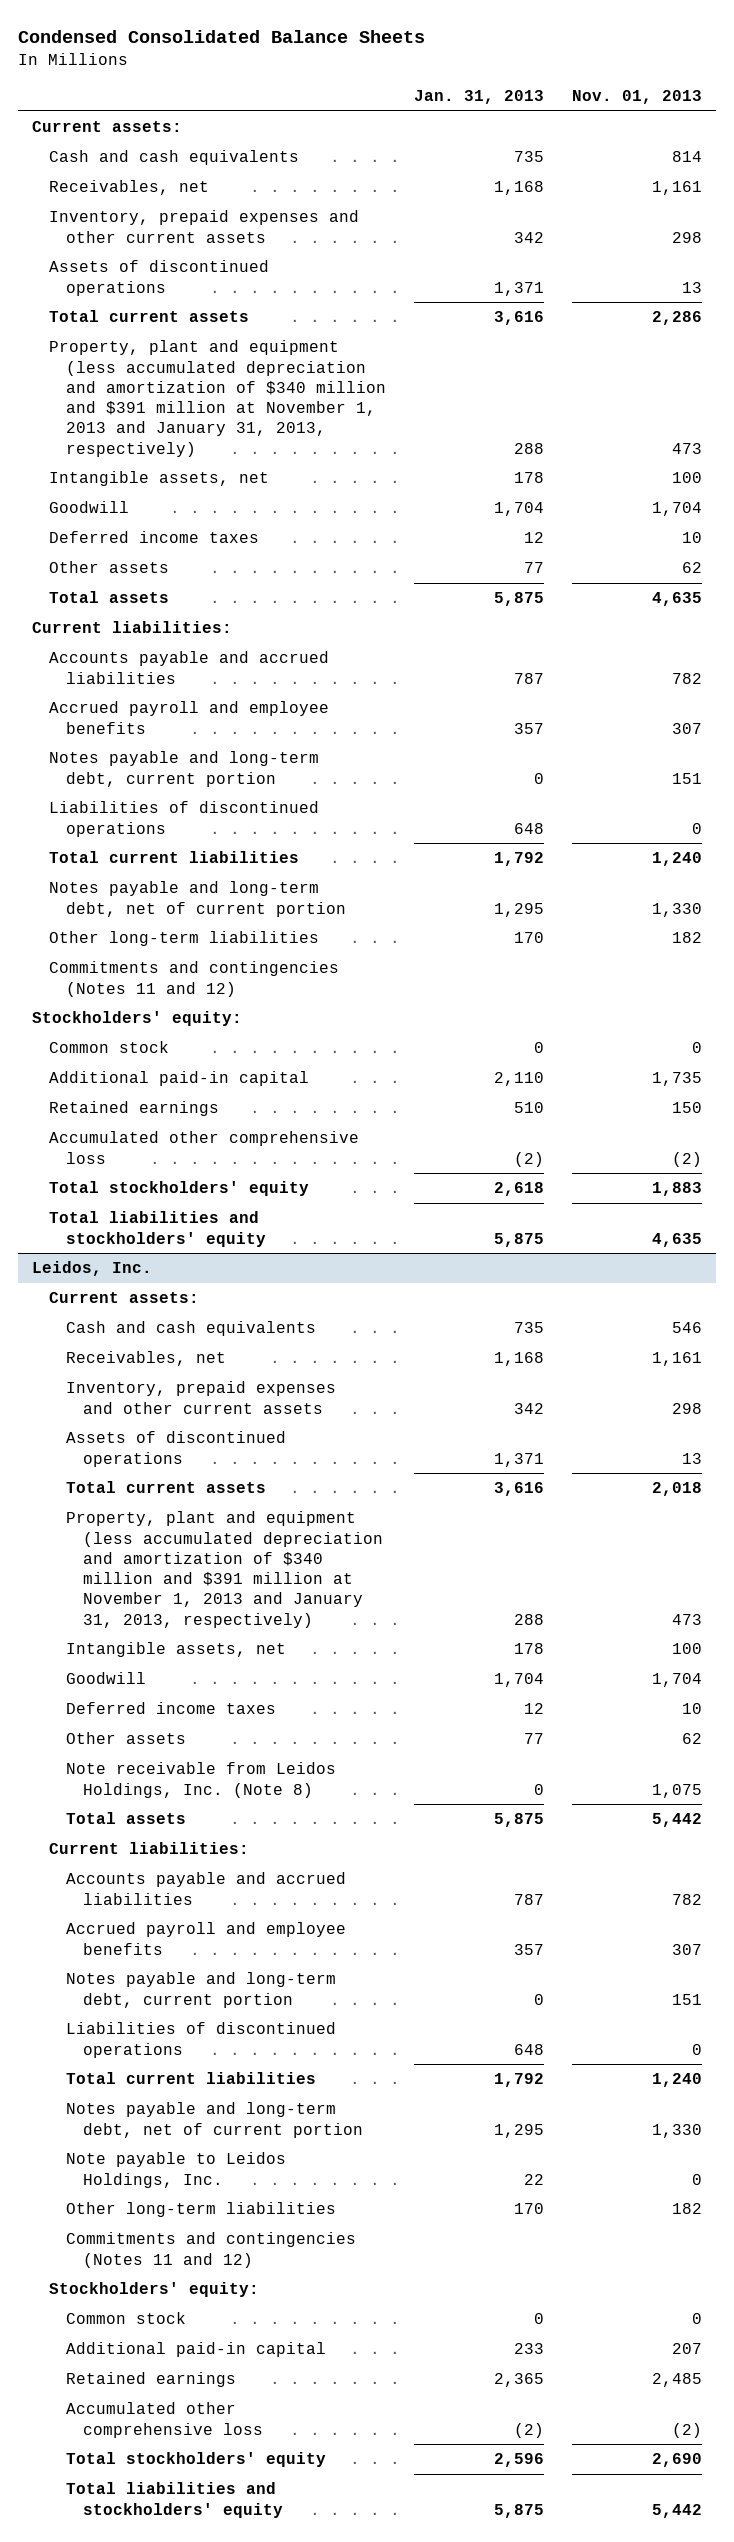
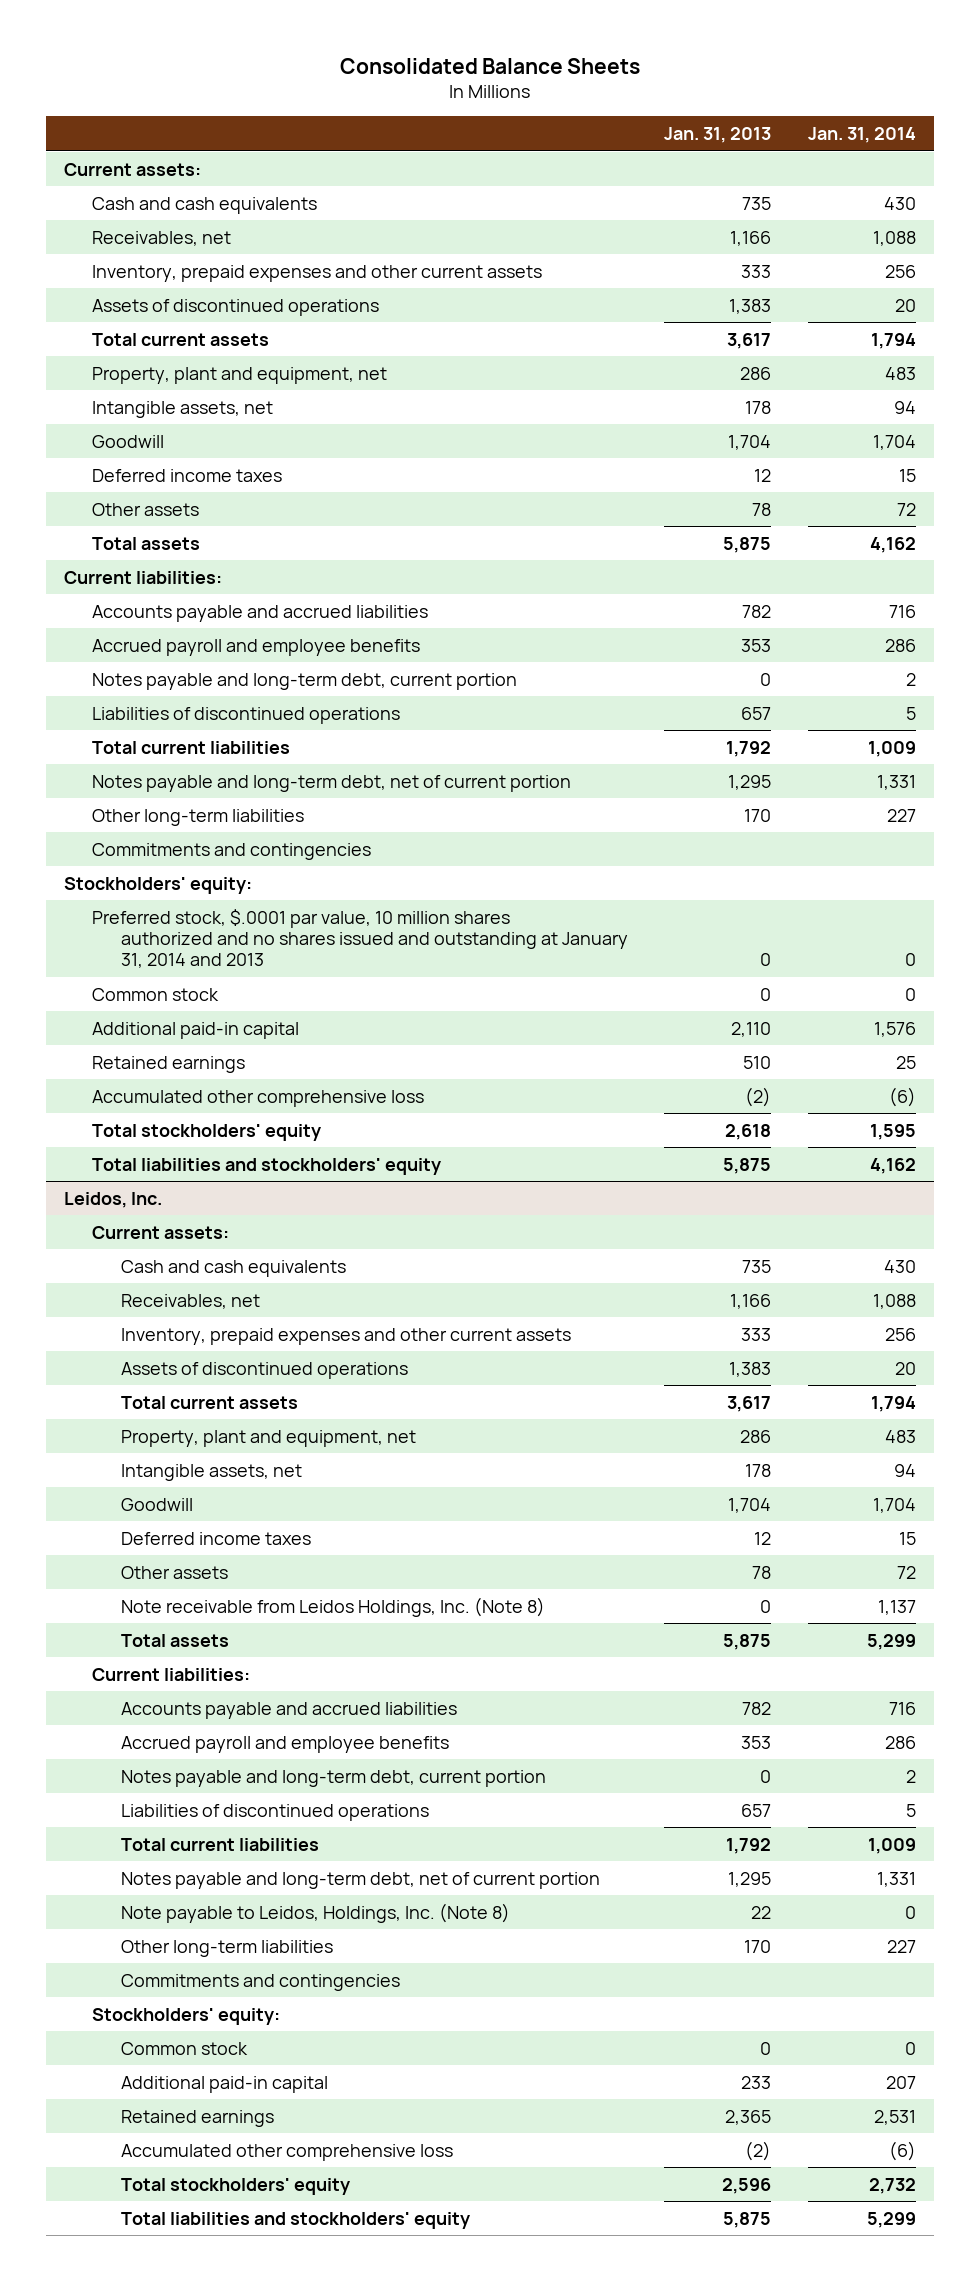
[18,30,426,44] Condensed Consolidated Balance Sheets -> [340,57,641,74] Consolidated Balance Sheets
[571,90,702,105] Nov. 01, 2013 -> none
none -> [808,127,917,144] Jan. 31, 2014
[493,181,544,196] 1,168 -> [730,230,772,246] 1,166
[513,231,544,243] 342 -> [741,264,772,278] 333
[493,281,544,296] 1,371 -> [729,298,772,314] 1,383
[493,311,544,326] 3,616 -> [727,332,772,349] 3,617
[49,340,386,457] Property, plant and equipment (less accumulated depreciation and amortization of $340 million and $391 million at November 1, 2013 and January 31, 2013, respectively) -> [92,366,388,384] Property, plant and equipment, net
[513,442,544,454] 288 -> [740,366,772,380] 286
[523,562,544,574] 77 -> [752,502,772,516] 78
[513,672,544,684] 787 -> [742,604,772,618] 782
[513,722,544,734] 357 -> [741,638,772,652] 353
[513,822,544,834] 648 -> [741,706,772,720] 657
[49,961,340,997] Commitments and contingencies (Notes 11 and 12) -> [92,842,372,860] Commitments and contingencies
none -> [92,908,628,968] Preferred stock, $.0001 par value, 10 million shares authorized and no shares issued and outstanding at January 31, 2014 and 2013
[493,1352,544,1367] 1,168 -> [730,1293,772,1309] 1,166
[513,1402,544,1414] 342 -> [741,1327,772,1341] 333
[493,1452,544,1467] 1,371 -> [729,1361,772,1377] 1,383
[493,1482,544,1497] 3,616 -> [727,1395,772,1412] 3,617
[65,1511,383,1628] Property, plant and equipment (less accumulated depreciation and amortization of $340 million and $391 million at November 1, 2013 and January 31, 2013, respectively) -> [120,1429,416,1447] Property, plant and equipment, net
[513,1613,544,1625] 288 -> [740,1429,772,1443] 286
[523,1733,544,1745] 77 -> [752,1565,772,1579] 78
[513,1893,544,1905] 787 -> [742,1701,772,1715] 782
[513,1943,544,1955] 357 -> [741,1735,772,1749] 353
[513,2043,544,2055] 648 -> [741,1803,772,1817] 657
[65,2152,286,2188] Note payable to Leidos Holdings, Inc. -> [120,1902,510,1923] Note payable to Leidos, Holdings, Inc. (Note 8)
[65,2232,356,2268] Commitments and contingencies (Notes 11 and 12) -> [120,1973,400,1991] Commitments and contingencies

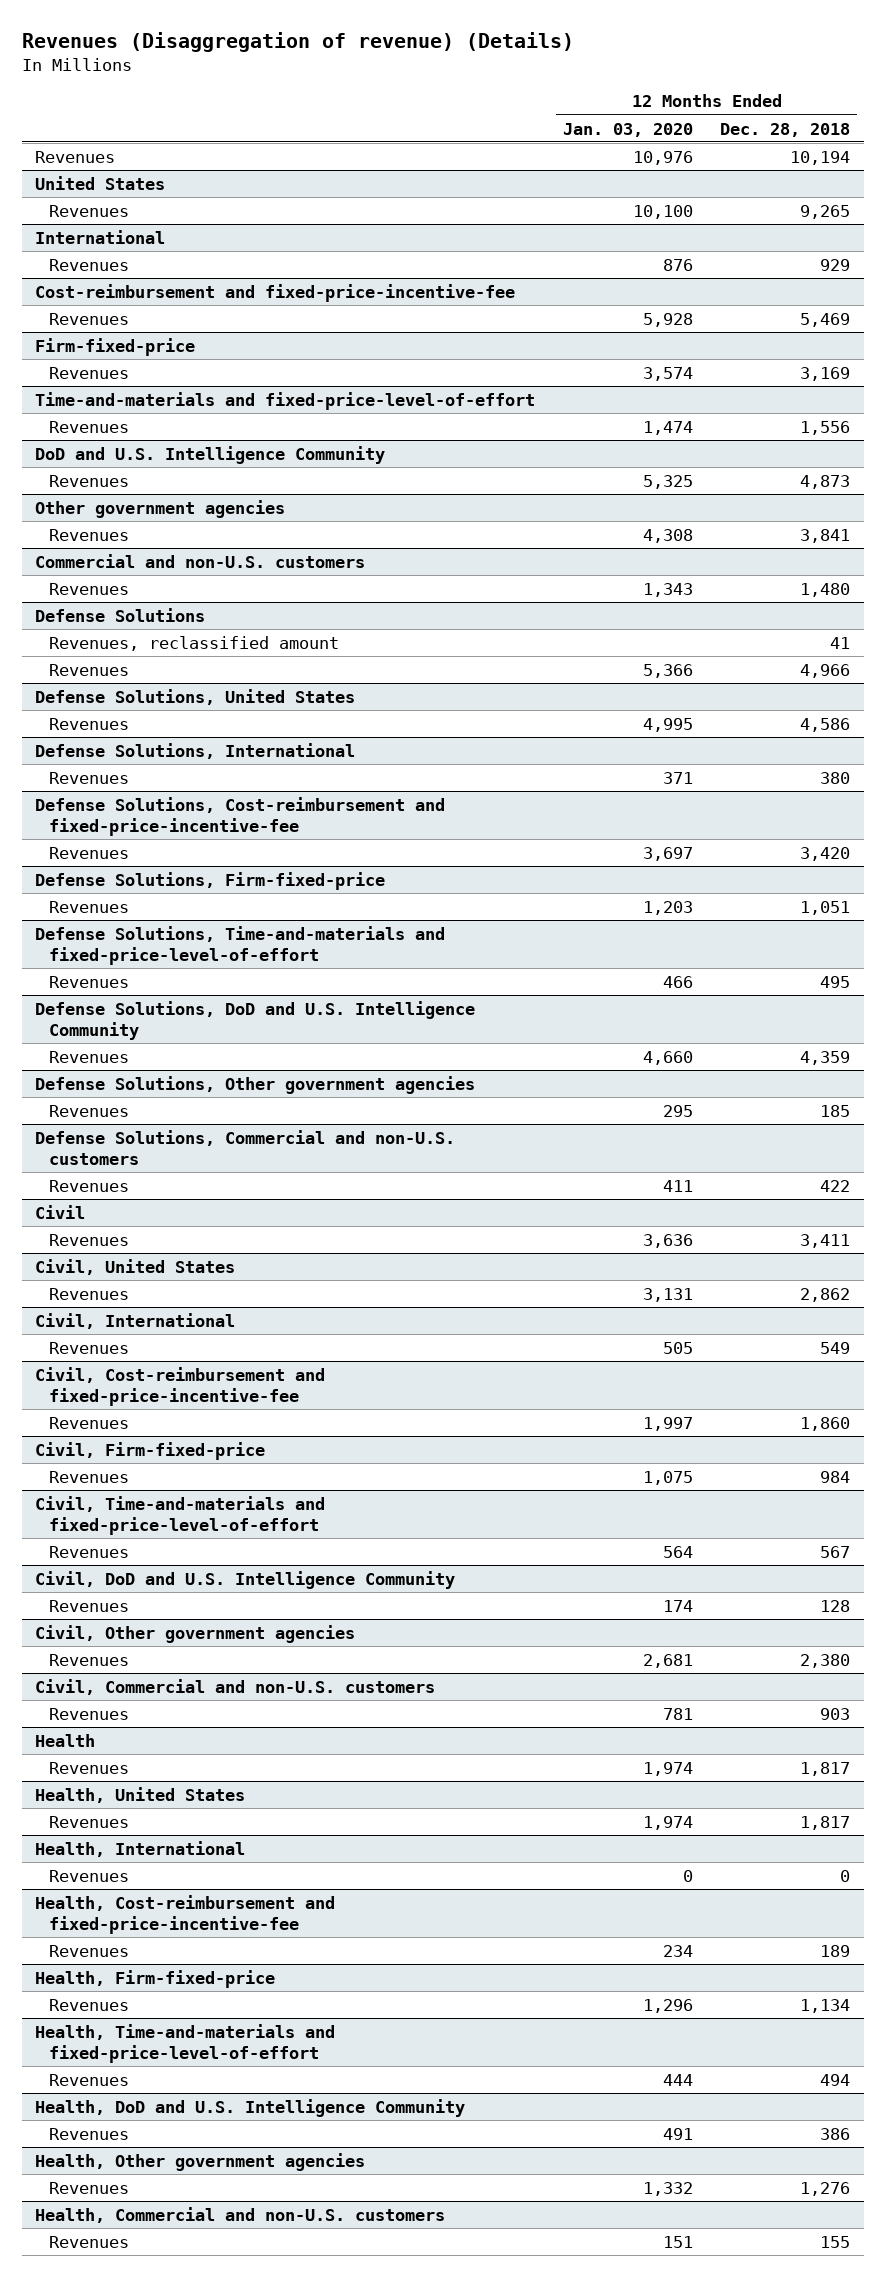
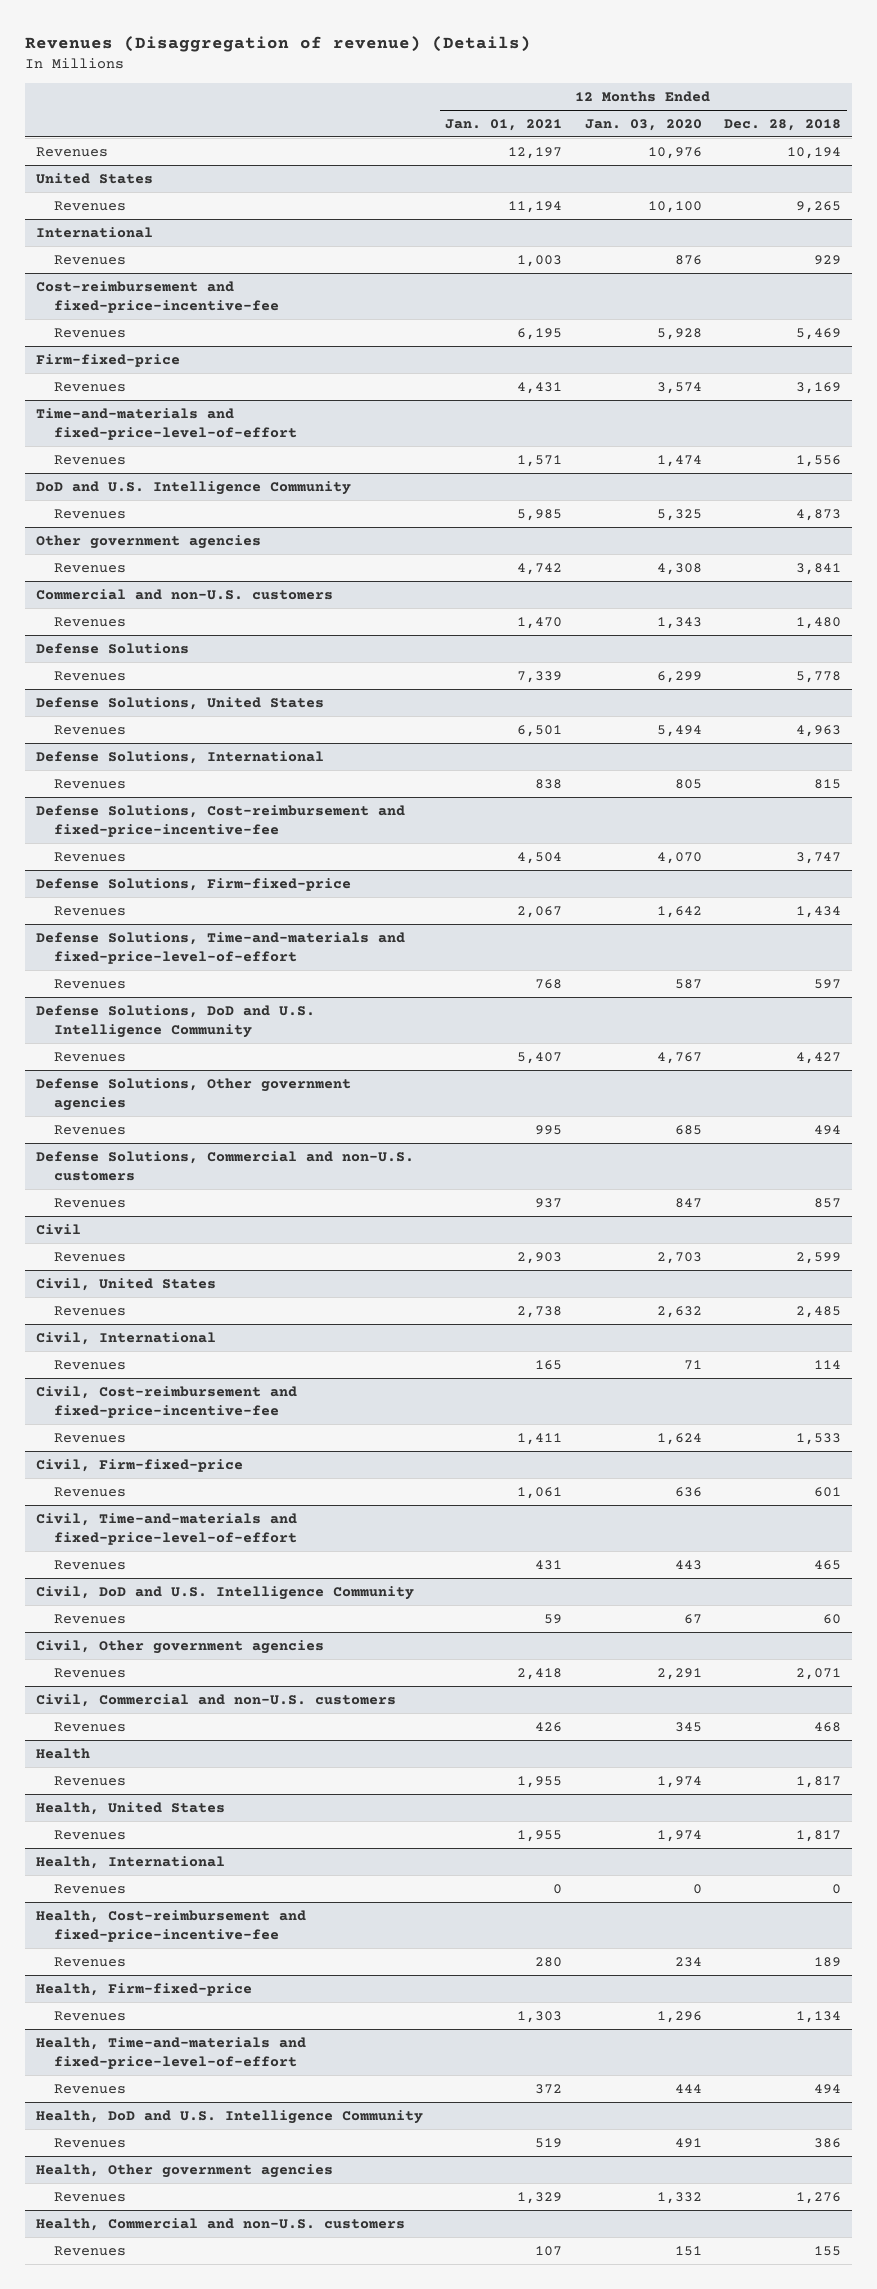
none -> [445,118,563,131] Jan. 01, 2021
[49,635,340,651] Revenues, reclassified amount -> none
[642,663,693,678] 5,366 -> [656,670,702,683] 6,299
[800,663,851,678] 4,966 -> [796,670,842,683] 5,778
[642,717,693,732] 4,995 -> [656,724,702,737] 5,494
[800,717,851,732] 4,586 -> [796,724,842,737] 4,963
[662,771,693,784] 371 -> [674,778,702,789] 805
[820,771,851,784] 380 -> [814,778,842,789] 815
[642,846,693,861] 3,697 -> [656,851,702,864] 4,070
[800,846,851,861] 3,420 -> [796,851,842,864] 3,747
[642,900,693,915] 1,203 -> [656,905,702,918] 1,642
[800,900,851,915] 1,051 -> [796,905,842,918] 1,434
[662,975,693,988] 466 -> [674,978,702,989] 587
[820,975,851,988] 495 -> [814,978,842,989] 597
[642,1050,693,1065] 4,660 -> [656,1051,702,1064] 4,767
[800,1050,851,1065] 4,359 -> [796,1051,842,1064] 4,427
[662,1104,693,1117] 295 -> [674,1124,702,1135] 685
[820,1104,851,1117] 185 -> [814,1124,842,1135] 494
[662,1179,693,1192] 411 -> [674,1197,702,1208] 847
[820,1179,851,1192] 422 -> [814,1197,842,1208] 857
[642,1233,693,1248] 3,636 -> [656,1251,702,1264] 2,703
[800,1233,851,1248] 3,411 -> [796,1251,842,1264] 2,599
[642,1287,693,1302] 3,131 -> [656,1305,702,1318] 2,632
[800,1287,851,1302] 2,862 -> [796,1305,842,1318] 2,485
[662,1341,693,1354] 505 -> [683,1359,702,1370] 71
[820,1341,851,1354] 549 -> [814,1359,842,1369] 114
[642,1416,693,1431] 1,997 -> [656,1432,702,1445] 1,624
[800,1416,851,1431] 1,860 -> [796,1432,842,1445] 1,533
[642,1470,693,1485] 1,075 -> [674,1486,702,1497] 636
[820,1470,851,1483] 984 -> [814,1486,842,1497] 601
[662,1545,693,1558] 564 -> [674,1559,702,1570] 443
[820,1545,851,1558] 567 -> [814,1559,842,1570] 465
[662,1599,693,1612] 174 -> [683,1613,702,1624] 67
[820,1599,851,1612] 128 -> [823,1613,842,1624] 60
[642,1653,693,1668] 2,681 -> [656,1667,702,1680] 2,291
[800,1653,851,1668] 2,380 -> [796,1667,842,1680] 2,071
[662,1707,693,1720] 781 -> [674,1721,702,1732] 345
[820,1707,851,1720] 903 -> [814,1721,842,1732] 468

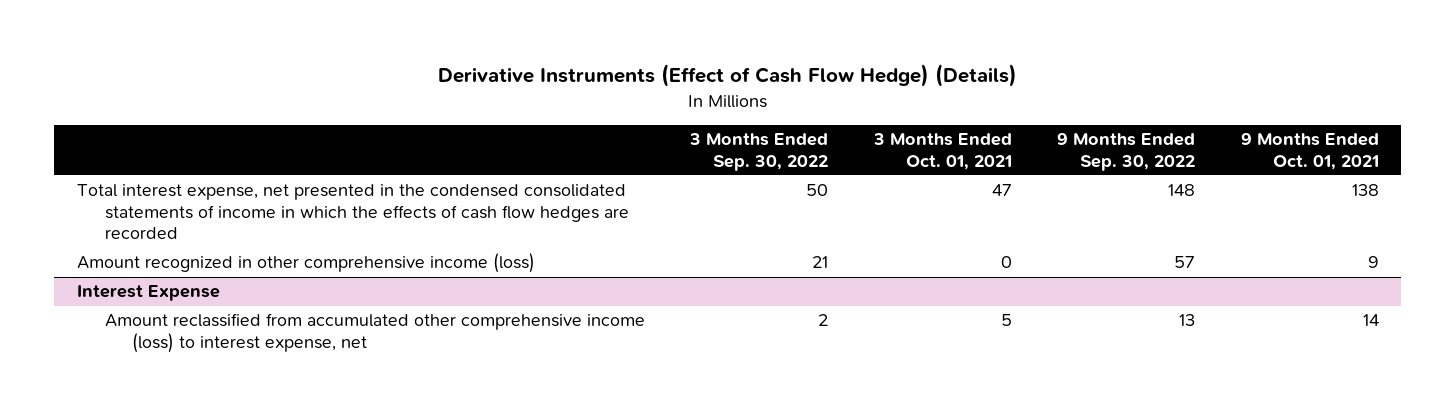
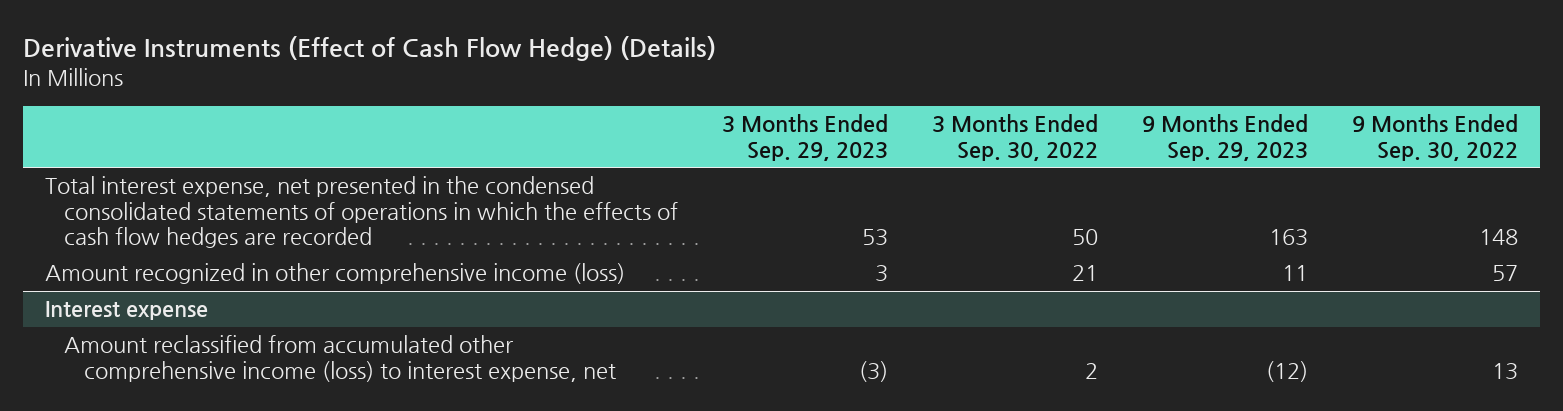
[872,133,1012,170] 3 Months Ended Oct. 01, 2021 -> none
[1240,133,1379,170] 9 Months Ended Oct. 01, 2021 -> none
none -> [722,114,889,161] 3 Months Ended Sep. 29, 2023
none -> [1142,114,1309,161] 9 Months Ended Sep. 29, 2023
[77,184,629,240] Total interest expense, net presented in the condensed consolidated statements of income in which the effects of cash flow hedges are recorded -> [45,176,679,249] Total interest expense, net presented in the condensed consolidated statements of operations in which the effects of cash flow hedges are recorded
[77,285,221,302] Interest Expense -> [45,301,209,321] Interest expense

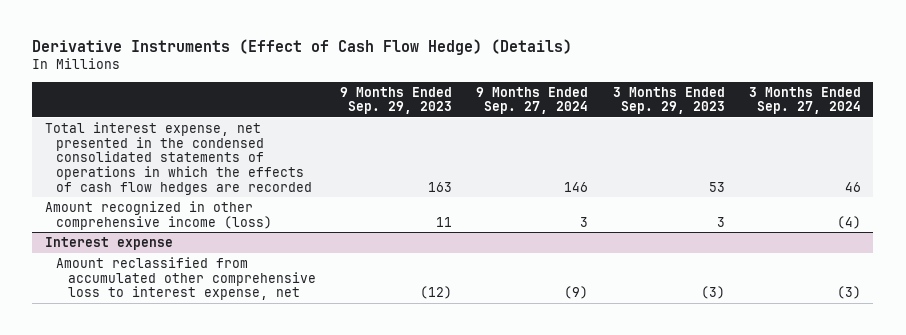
[932,114,1099,161] 3 Months Ended Sep. 30, 2022 -> none
[1352,114,1519,161] 9 Months Ended Sep. 30, 2022 -> none
none -> [476,86,589,115] 9 Months Ended Sep. 27, 2024
none -> [749,86,862,115] 3 Months Ended Sep. 27, 2024
[64,335,616,382] Amount reclassified from accumulated other comprehensive income (loss) to interest expense, net -> [56,256,316,301] Amount reclassified from accumulated other comprehensive loss to interest expense, net

